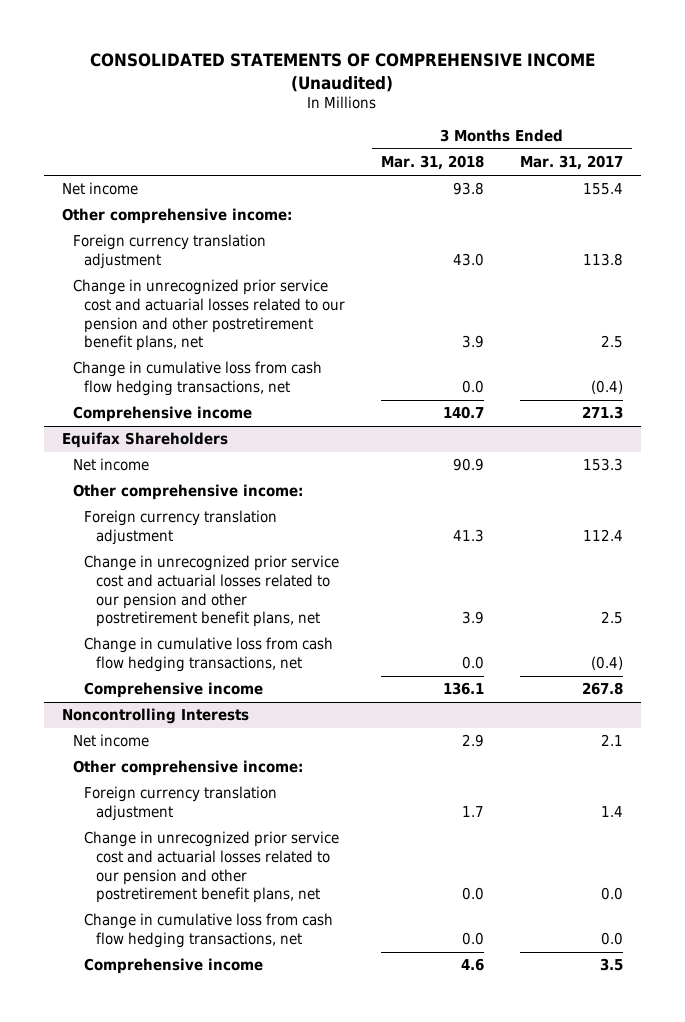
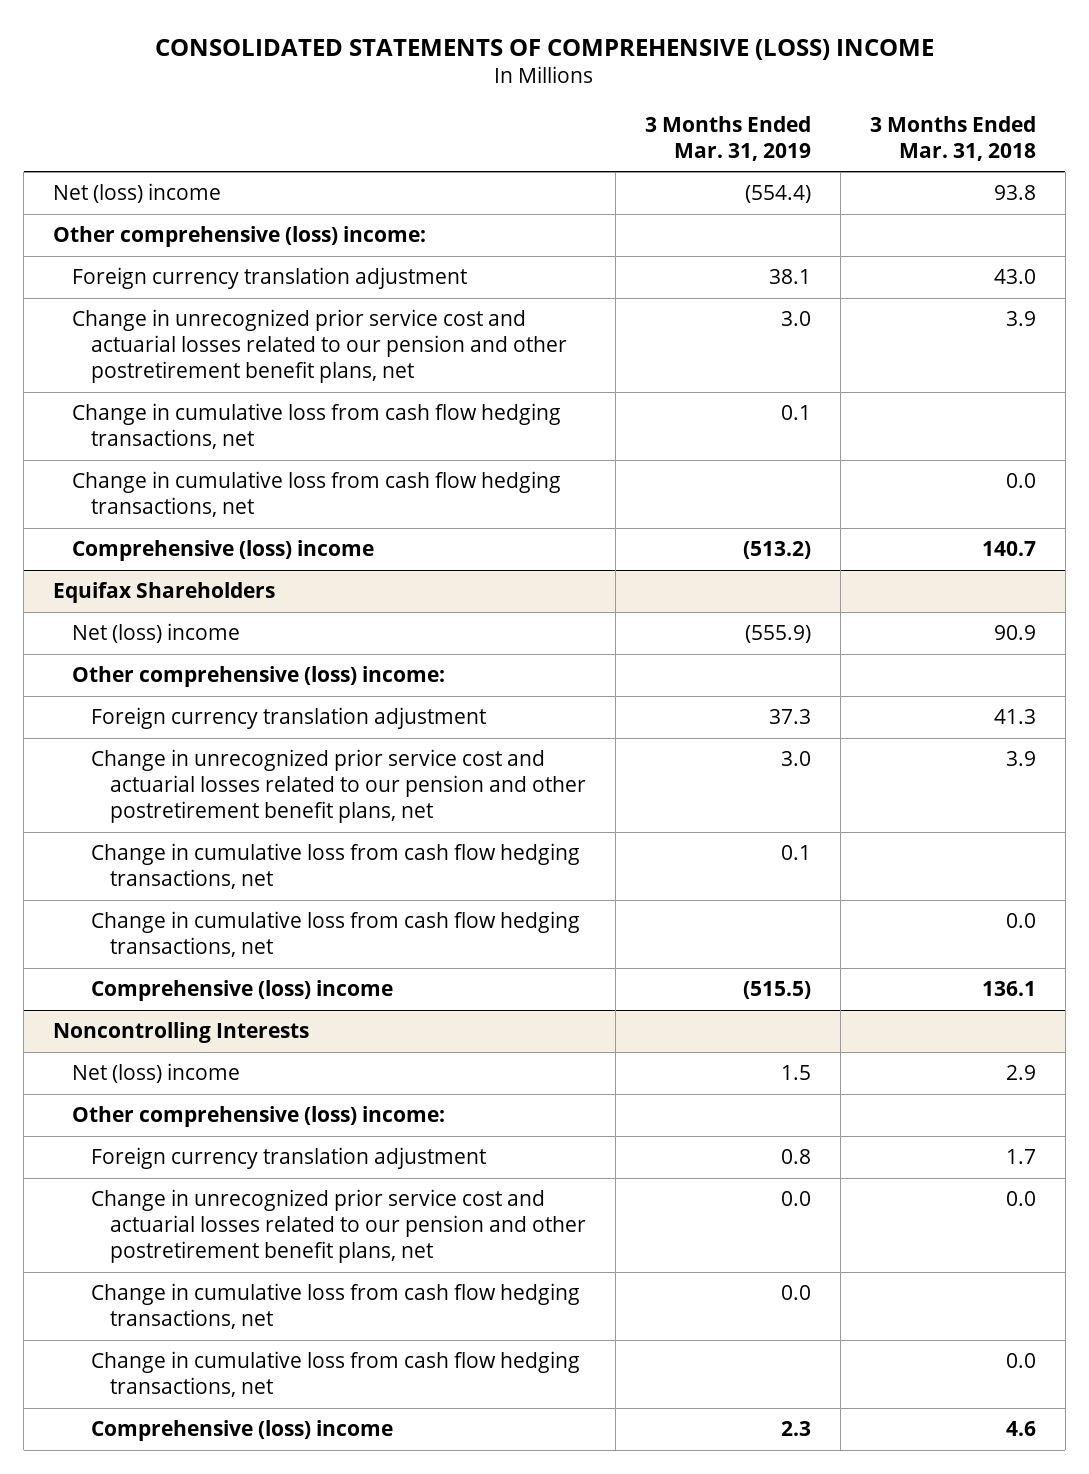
[90,53,596,92] CONSOLIDATED STATEMENTS OF COMPREHENSIVE INCOME (Unaudited) -> [155,38,935,60] CONSOLIDATED STATEMENTS OF COMPREHENSIVE (LOSS) INCOME
[520,155,624,171] Mar. 31, 2017 -> none
none -> [645,115,812,161] 3 Months Ended Mar. 31, 2019
[61,182,138,196] Net income -> [53,183,222,204] Net (loss) income
[61,208,292,225] Other comprehensive income: -> [53,226,427,248] Other comprehensive (loss) income:
none -> [72,403,562,450] Change in cumulative loss from cash flow hedging transactions, net
[73,406,253,423] Comprehensive income -> [72,540,375,562] Comprehensive (loss) income
[73,458,150,472] Net income -> [72,623,241,644] Net (loss) income
[73,484,304,501] Other comprehensive income: -> [72,666,446,688] Other comprehensive (loss) income:
none -> [91,843,581,890] Change in cumulative loss from cash flow hedging transactions, net
[84,682,264,699] Comprehensive income -> [91,980,394,1002] Comprehensive (loss) income
[73,734,150,748] Net income -> [72,1063,241,1084] Net (loss) income
[73,760,304,777] Other comprehensive income: -> [72,1106,446,1128] Other comprehensive (loss) income:
none -> [91,1283,581,1330] Change in cumulative loss from cash flow hedging transactions, net
[84,958,264,975] Comprehensive income -> [91,1420,394,1442] Comprehensive (loss) income

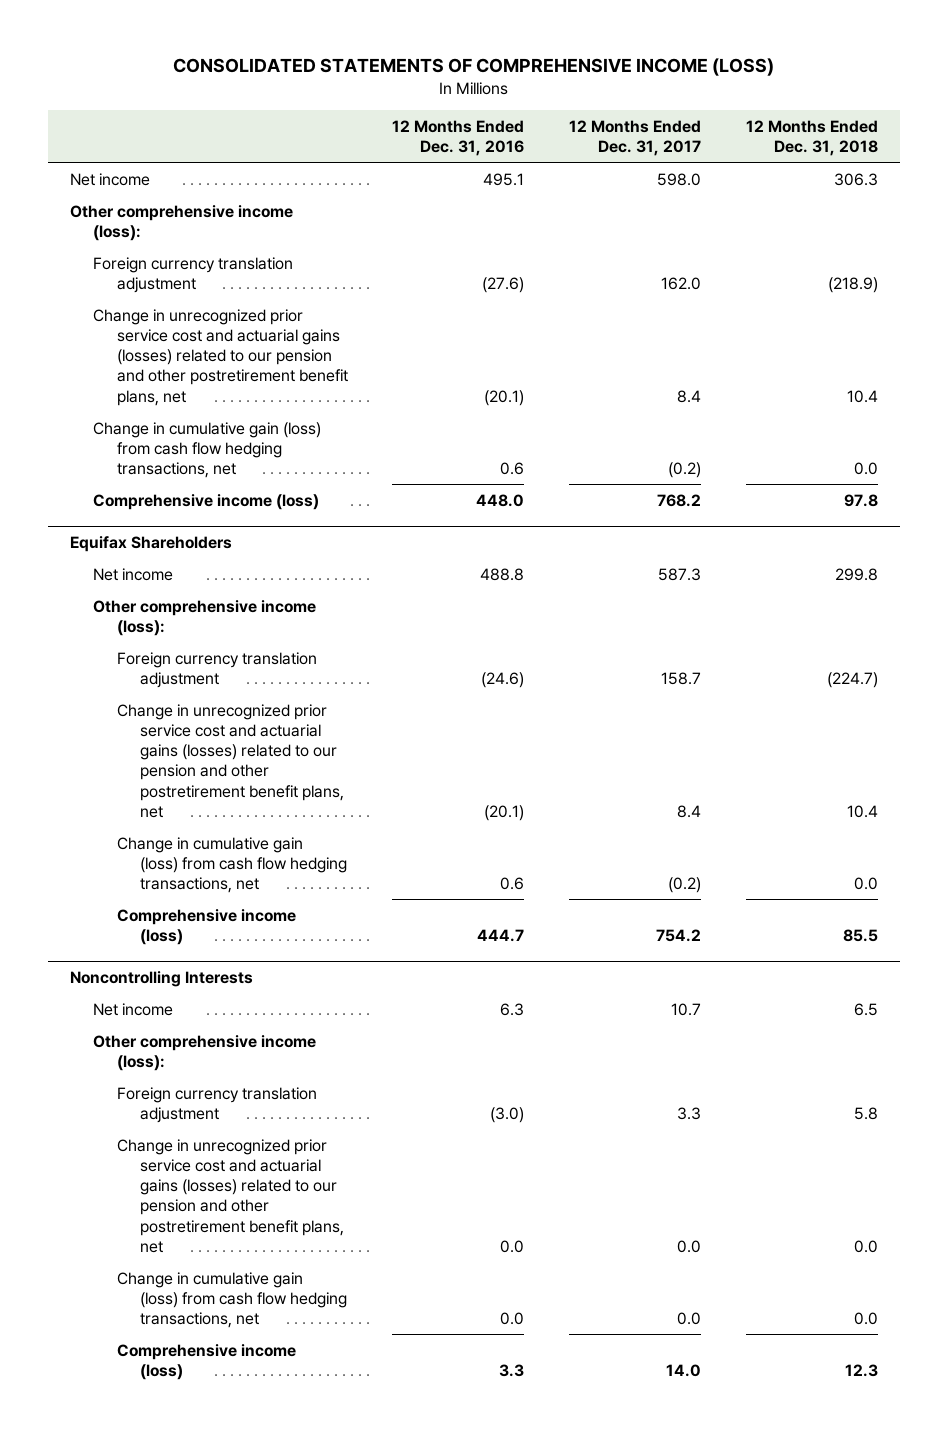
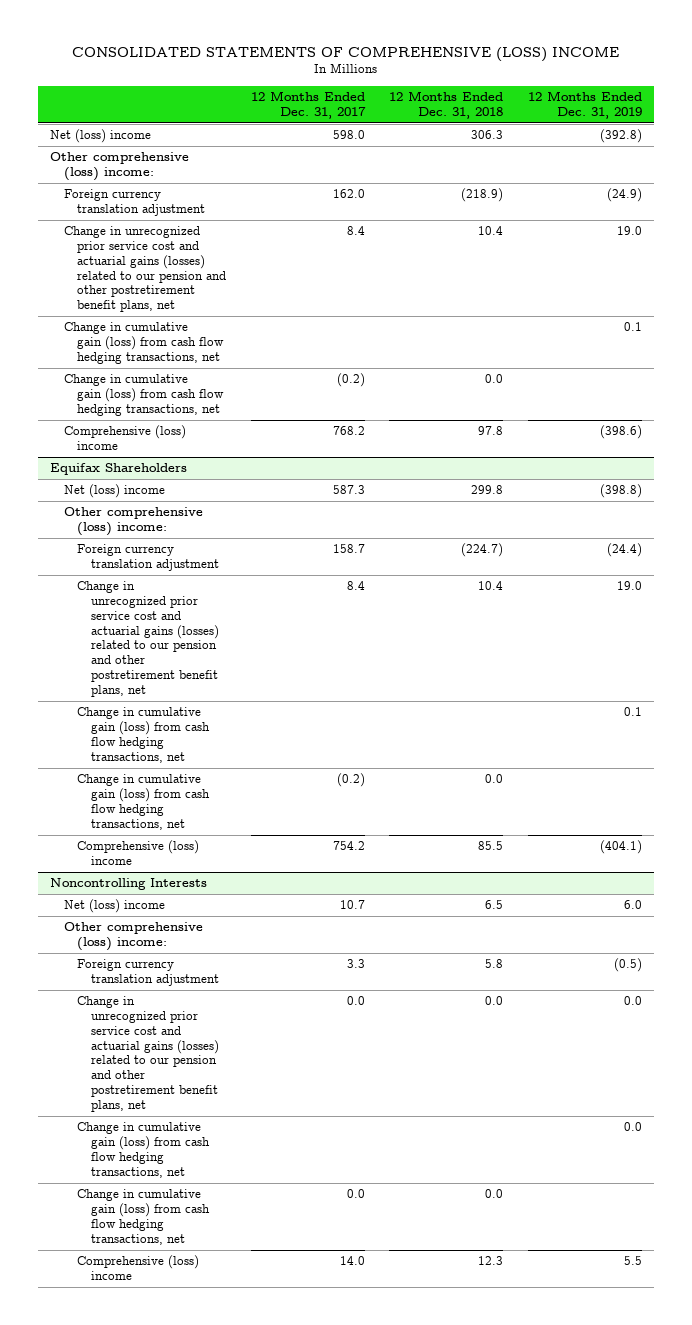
[172,58,774,77] CONSOLIDATED STATEMENTS OF COMPREHENSIVE INCOME (LOSS) -> [71,46,619,62] CONSOLIDATED STATEMENTS OF COMPREHENSIVE (LOSS) INCOME
[392,119,525,157] 12 Months Ended Dec. 31, 2016 -> none
none -> [527,91,642,119] 12 Months Ended Dec. 31, 2019
[69,172,150,186] Net income -> [50,129,152,144] Net (loss) income
[69,204,293,241] Other comprehensive income (loss): -> [50,152,190,182] Other comprehensive (loss) income:
none -> [63,322,225,364] Change in cumulative gain (loss) from cash flow hedging transactions, net
[93,493,320,510] Comprehensive income (loss) -> [63,425,186,451] Comprehensive (loss) income
[93,567,174,581] Net income -> [63,484,165,499] Net (loss) income
[93,599,317,636] Other comprehensive income (loss): -> [63,507,203,537] Other comprehensive (loss) income:
none -> [77,707,210,763] Change in cumulative gain (loss) from cash flow hedging transactions, net
[116,908,296,945] Comprehensive income (loss) -> [77,840,200,866] Comprehensive (loss) income
[93,1002,174,1016] Net income -> [63,899,165,914] Net (loss) income
[93,1034,317,1071] Other comprehensive income (loss): -> [63,922,203,952] Other comprehensive (loss) income:
none -> [77,1122,210,1178] Change in cumulative gain (loss) from cash flow hedging transactions, net
[116,1343,296,1380] Comprehensive income (loss) -> [77,1255,200,1281] Comprehensive (loss) income

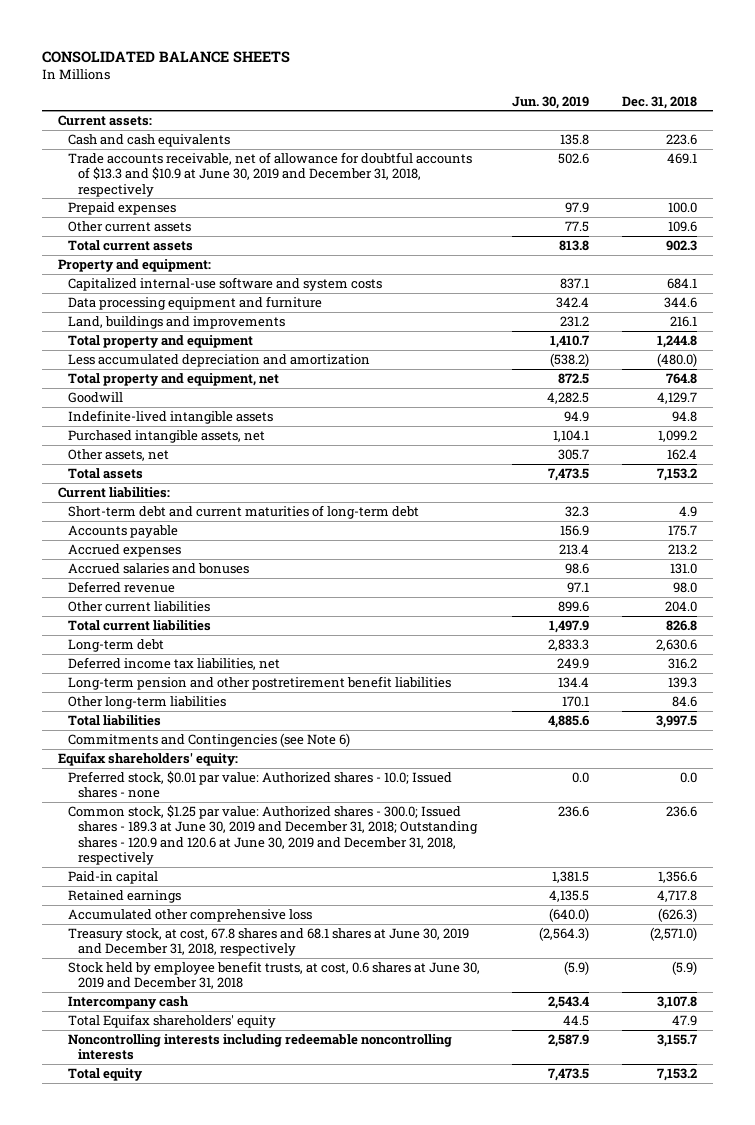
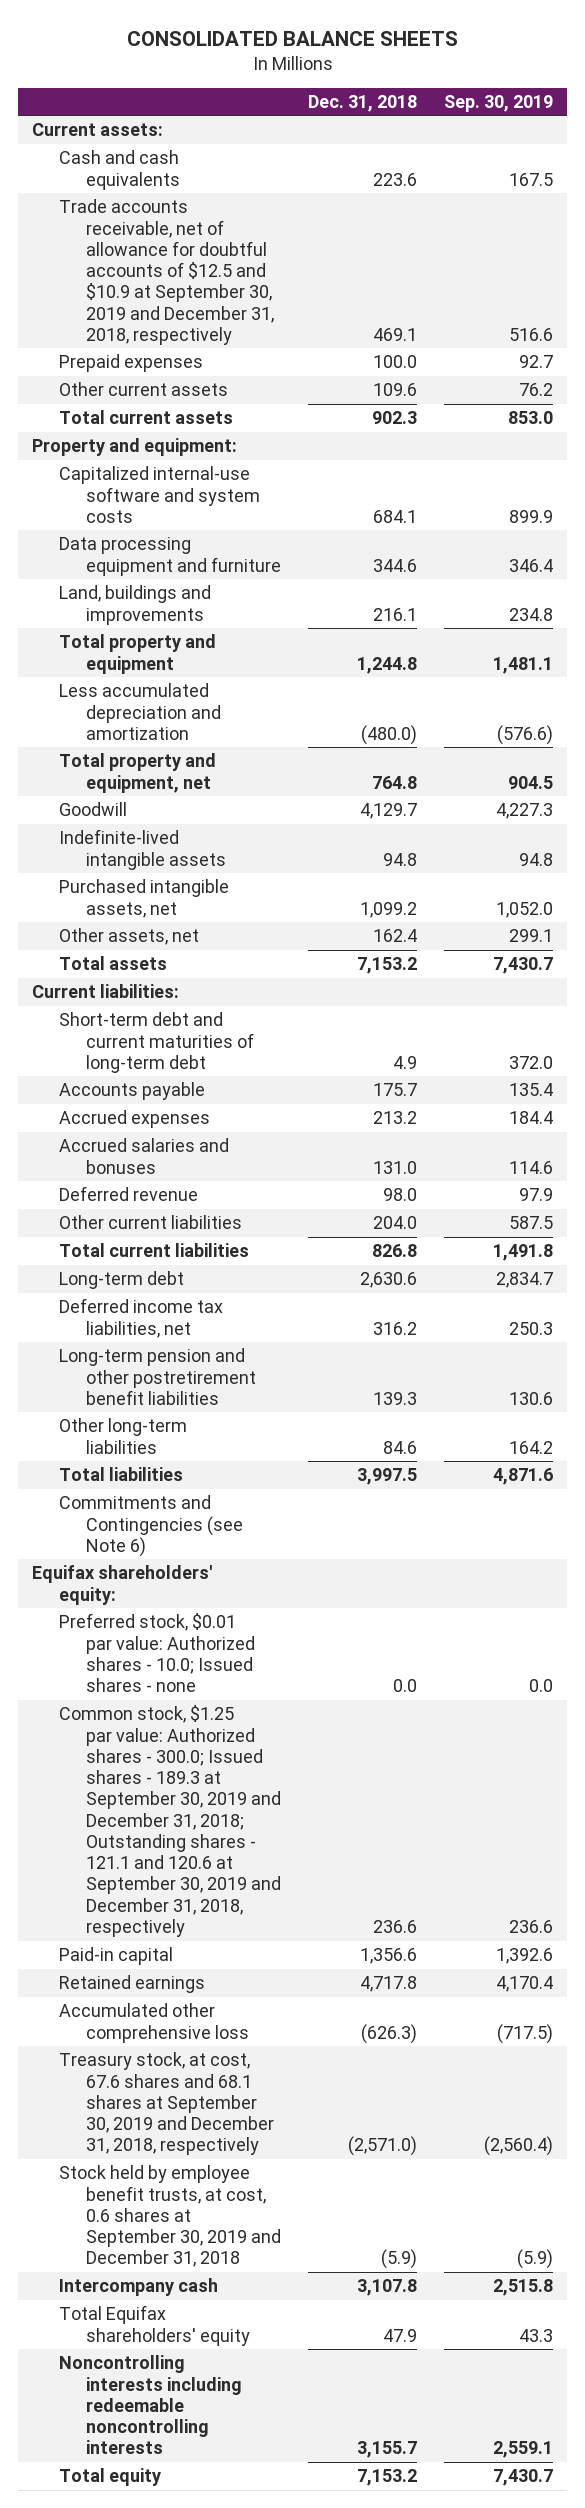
[512,95,590,109] Jun. 30, 2019 -> none
none -> [444,94,554,112] Sep. 30, 2019
[68,151,473,197] Trade accounts receivable, net of allowance for doubtful accounts of $13.3 and $10.9 at June 30, 2019 and December 31, 2018, respectively -> [59,199,275,345] Trade accounts receivable, net of allowance for doubtful accounts of $12.5 and $10.9 at September 30, 2019 and December 31, 2018, respectively
[68,804,479,866] Common stock, $1.25 par value: Authorized shares - 300.0; Issued shares - 189.3 at June 30, 2019 and December 31, 2018; Outstanding shares - 120.9 and 120.6 at June 30, 2019 and December 31, 2018, respectively -> [59,1705,282,1938] Common stock, $1.25 par value: Authorized shares - 300.0; Issued shares - 189.3 at September 30, 2019 and December 31, 2018; Outstanding shares - 121.1 and 120.6 at September 30, 2019 and December 31, 2018, respectively
[68,927,470,957] Treasury stock, at cost, 67.8 shares and 68.1 shares at June 30, 2019 and December 31, 2018, respectively -> [59,2052,275,2156] Treasury stock, at cost, 67.6 shares and 68.1 shares at September 30, 2019 and December 31, 2018, respectively
[68,960,481,990] Stock held by employee benefit trusts, at cost, 0.6 shares at June 30, 2019 and December 31, 2018 -> [59,2165,282,2268] Stock held by employee benefit trusts, at cost, 0.6 shares at September 30, 2019 and December 31, 2018

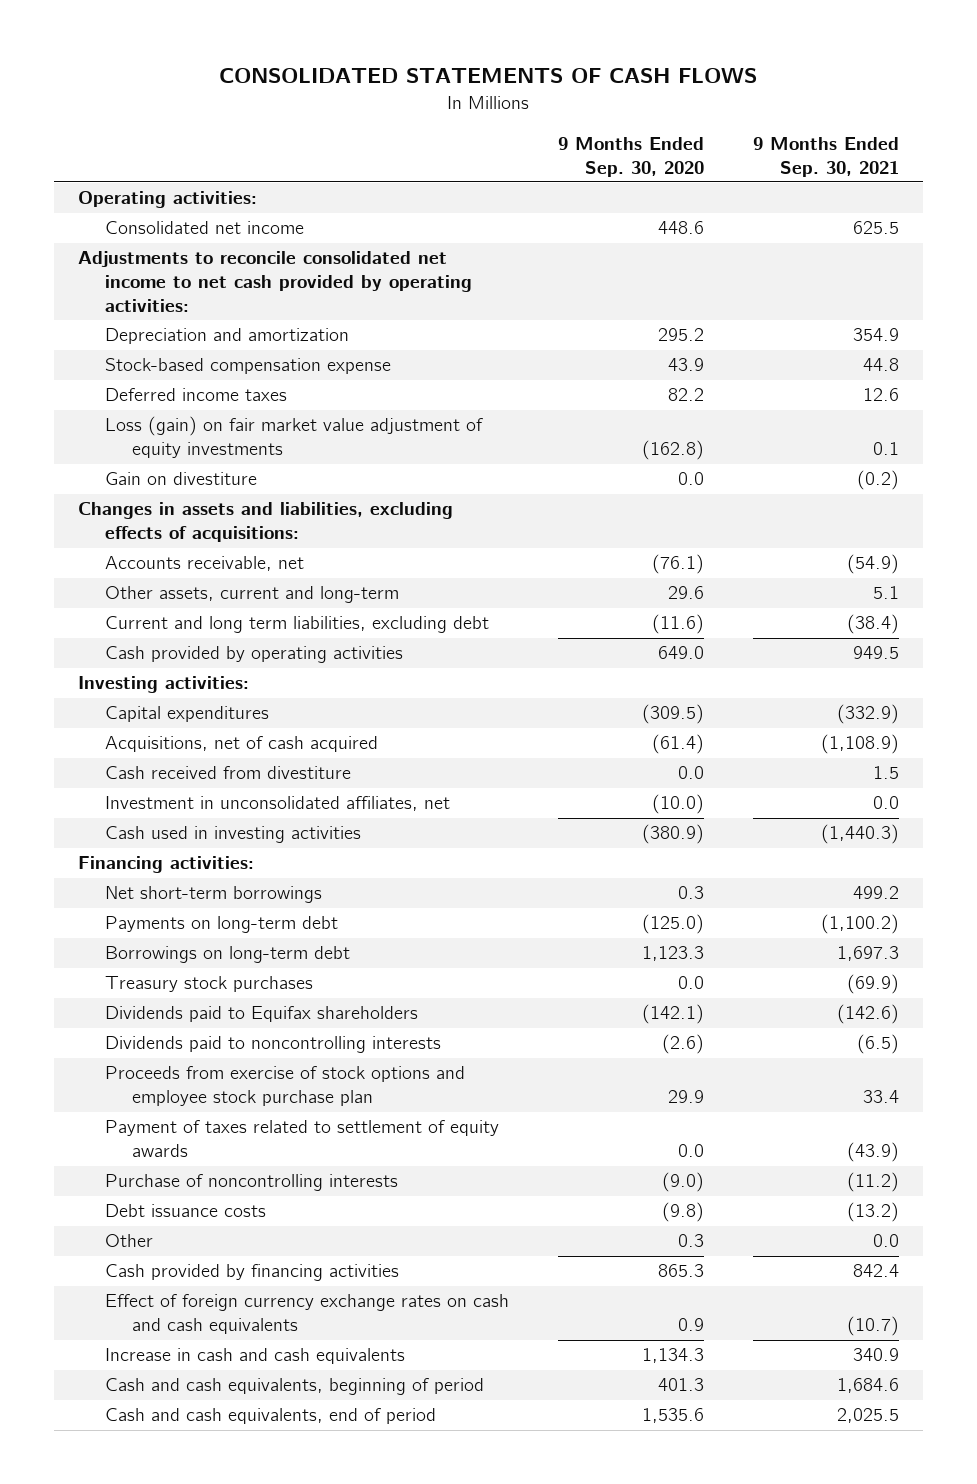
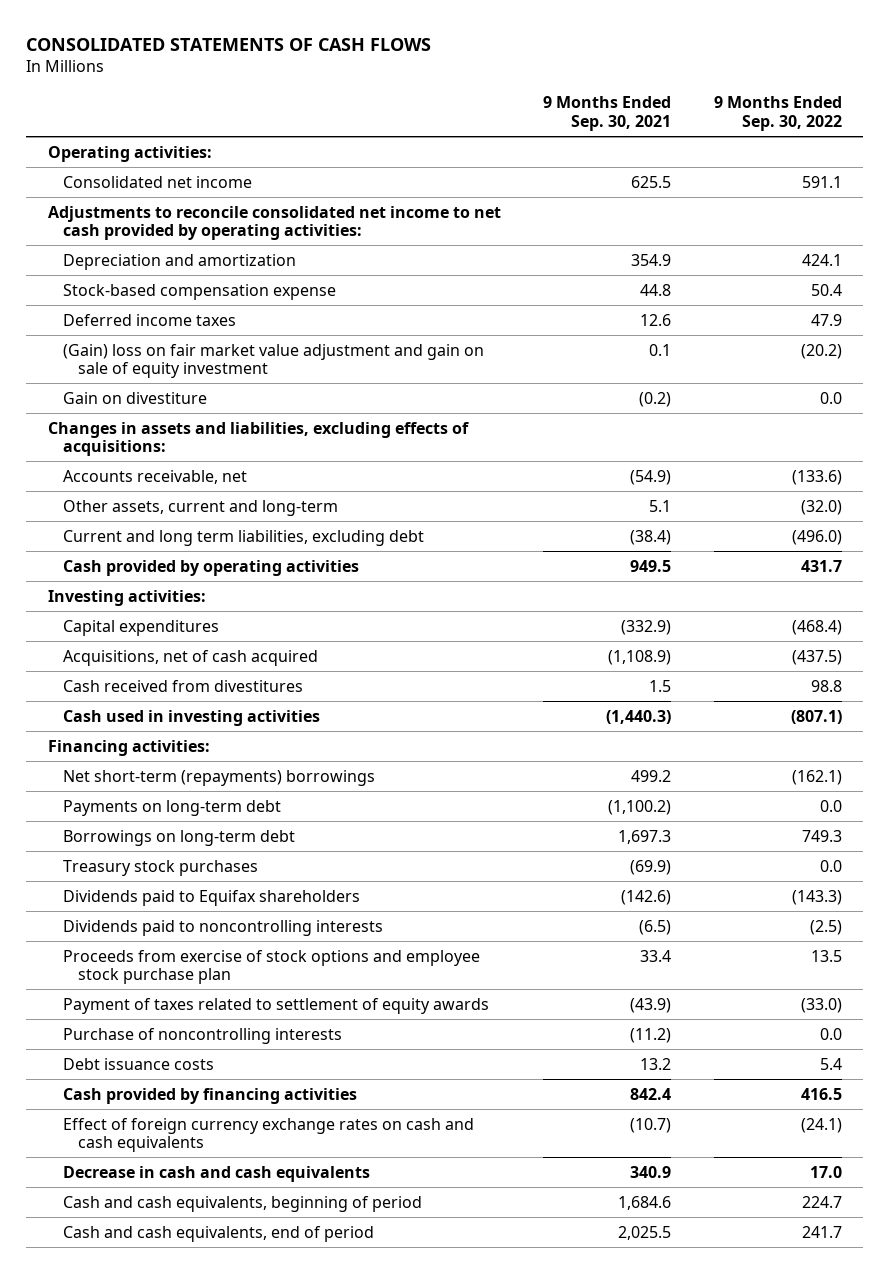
[557,136,704,177] 9 Months Ended Sep. 30, 2020 -> none
none -> [713,96,842,132] 9 Months Ended Sep. 30, 2022
[104,416,483,459] Loss (gain) on fair market value adjustment of equity investments -> [62,343,484,379] (Gain) loss on fair market value adjustment and gain on sale of equity investment
[104,796,450,812] Investment in unconsolidated affiliates, net -> none
[104,766,351,780] Cash received from divestiture -> [62,679,303,692] Cash received from divestitures
[104,886,322,904] Net short-term borrowings -> [62,769,375,786] Net short-term (repayments) borrowings
[104,1234,153,1248] Other -> none
[846,1202,899,1223] (13.2) -> [640,1057,672,1070] 13.2
[104,1348,405,1365] Increase in cash and cash equivalents -> [62,1165,370,1182] Decrease in cash and cash equivalents

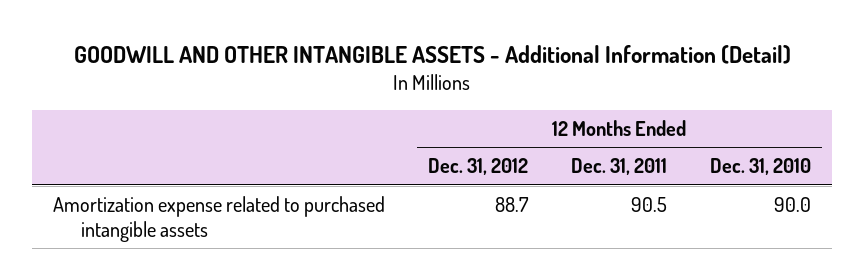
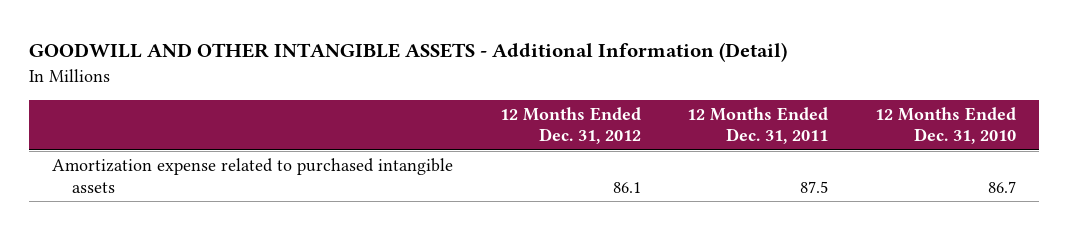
[494,197,529,213] 88.7 -> [612,181,641,193] 86.1
[630,197,667,213] 90.5 -> [800,180,829,193] 87.5
[773,197,811,213] 90.0 -> [987,180,1016,193] 86.7

